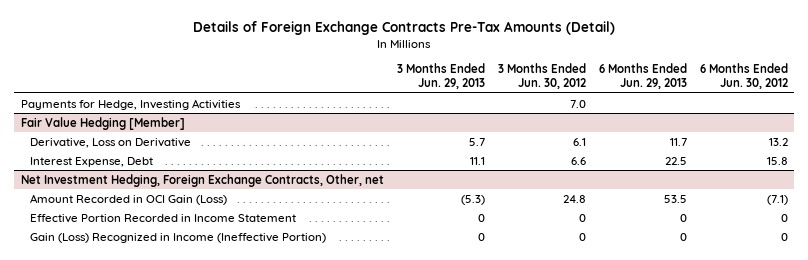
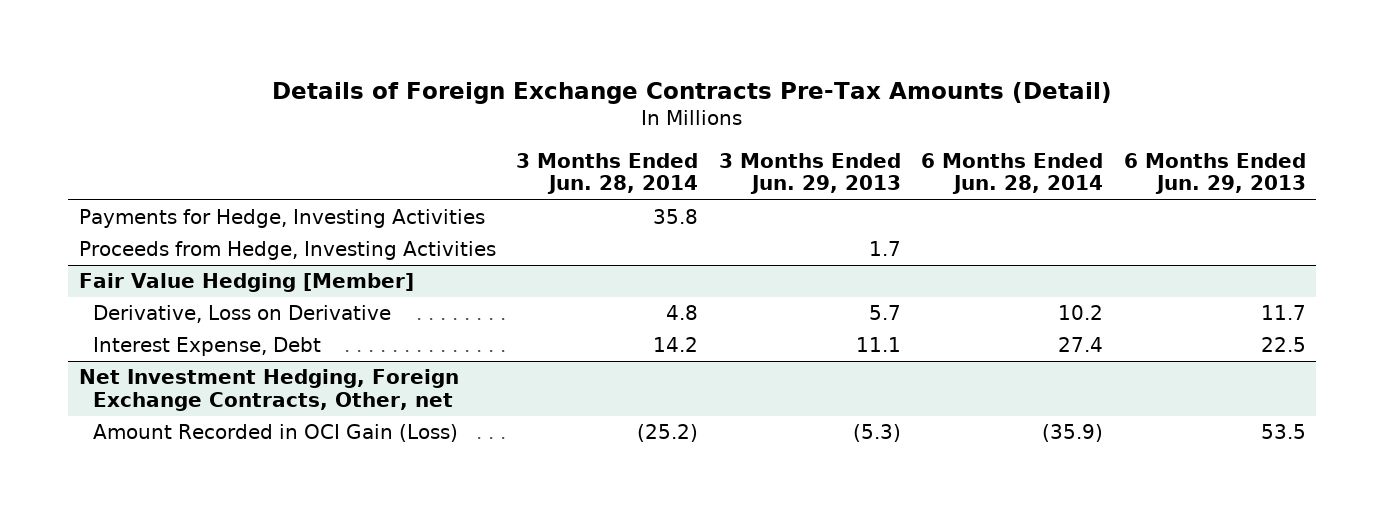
[497,62,586,90] 3 Months Ended Jun. 30, 2012 -> none
[699,62,788,90] 6 Months Ended Jun. 30, 2012 -> none
none -> [516,152,699,195] 3 Months Ended Jun. 28, 2014
none -> [921,152,1104,195] 6 Months Ended Jun. 28, 2014
none -> [78,241,496,261] Proceeds from Hedge, Investing Activities
[29,213,296,223] Effective Portion Recorded in Income Statement -> none
[29,232,326,243] Gain (Loss) Recognized in Income (Ineffective Portion) -> none

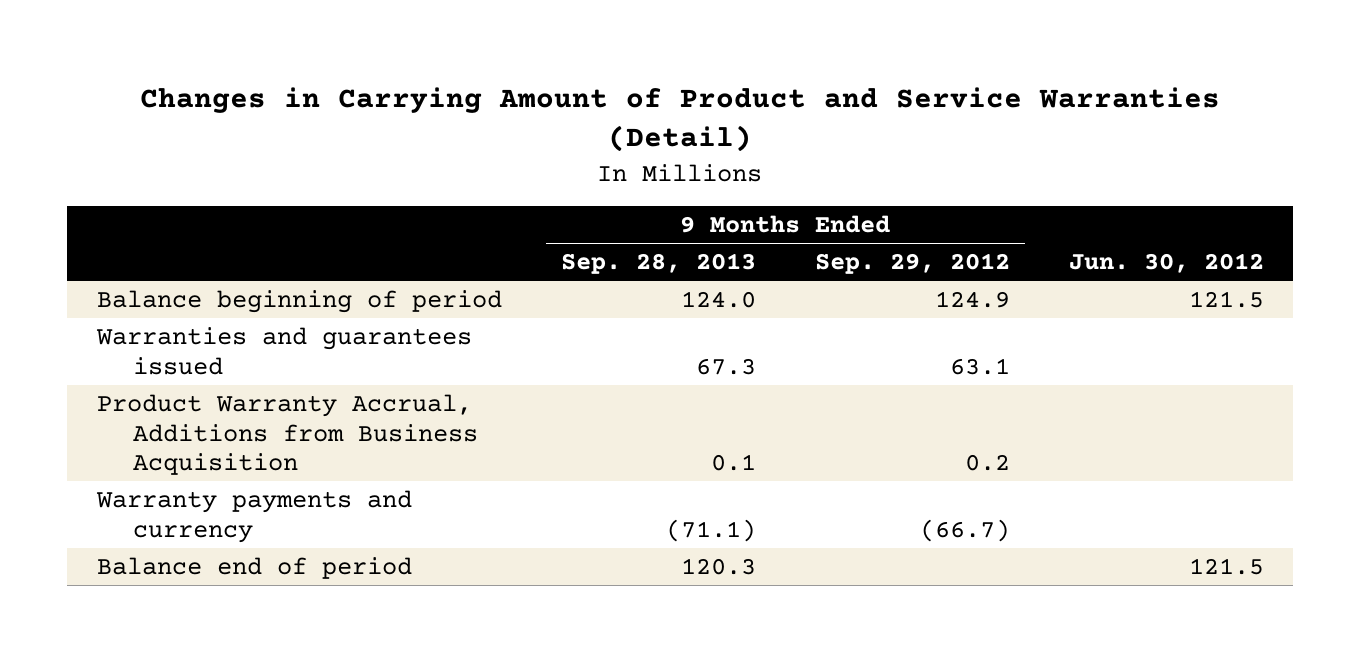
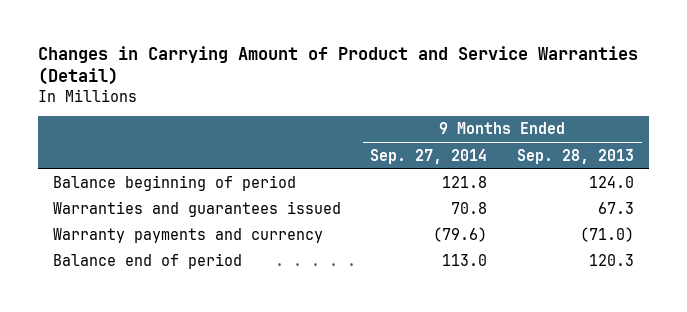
[814,253,1010,275] Sep. 29, 2012 -> none
[1068,253,1264,274] Jun. 30, 2012 -> none
none -> [370,148,488,164] Sep. 27, 2014
[96,393,478,476] Product Warranty Accrual, Additions from Business Acquisition -> none
[665,518,756,542] (71.1) -> [580,227,635,243] (71.0)

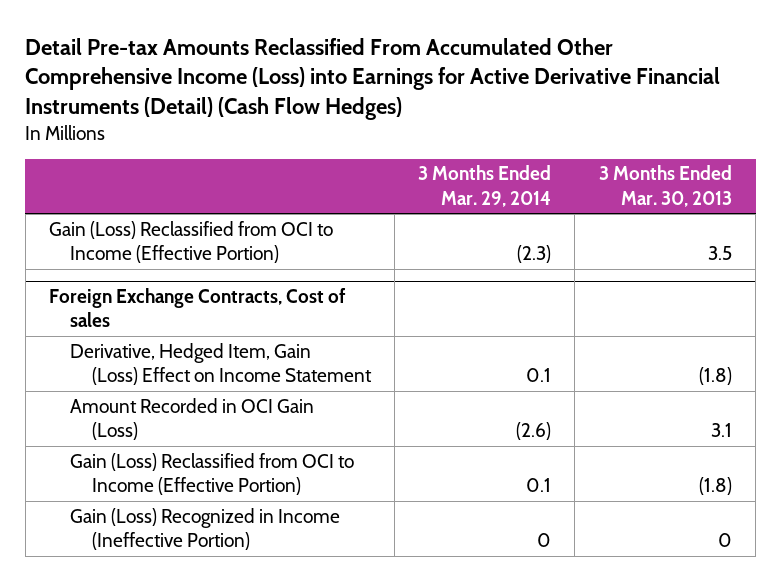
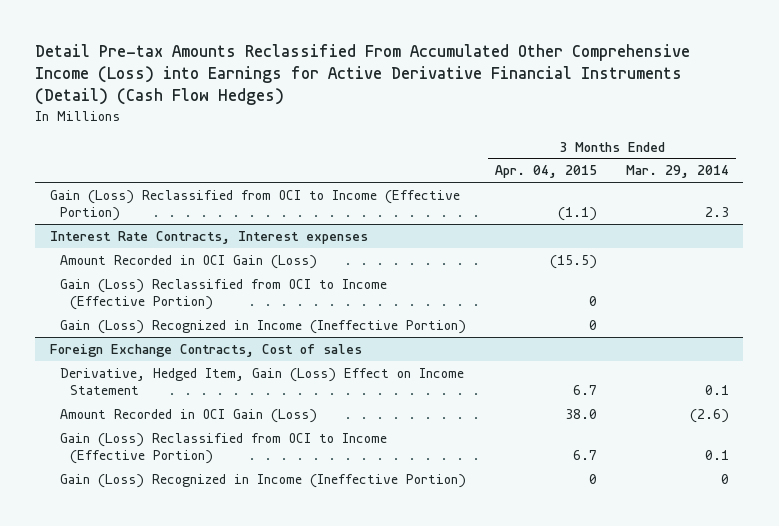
[598,165,732,207] 3 Months Ended Mar. 30, 2013 -> none
none -> [494,165,597,179] Apr. 04, 2015
[517,245,552,264] (2.3) -> [704,207,729,218] 2.3
none -> [49,230,368,244] Interest Rate Contracts, Interest expenses
none -> [59,254,317,269] Amount Recorded in OCI Gain (Loss)
none -> [59,278,387,311] Gain (Loss) Reclassified from OCI to Income (Effective Portion)
none -> [59,319,466,334] Gain (Loss) Recognized in Income (Ineffective Portion)

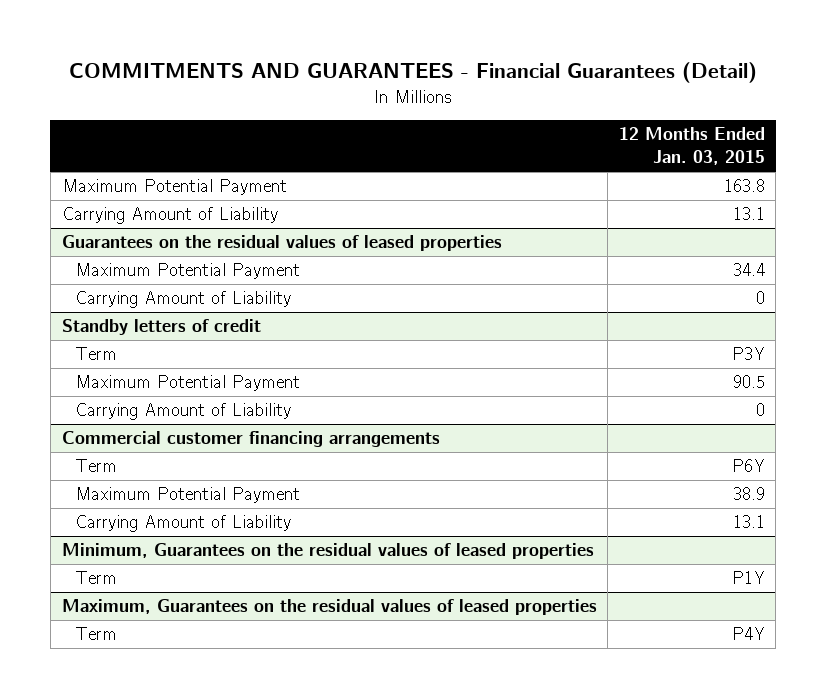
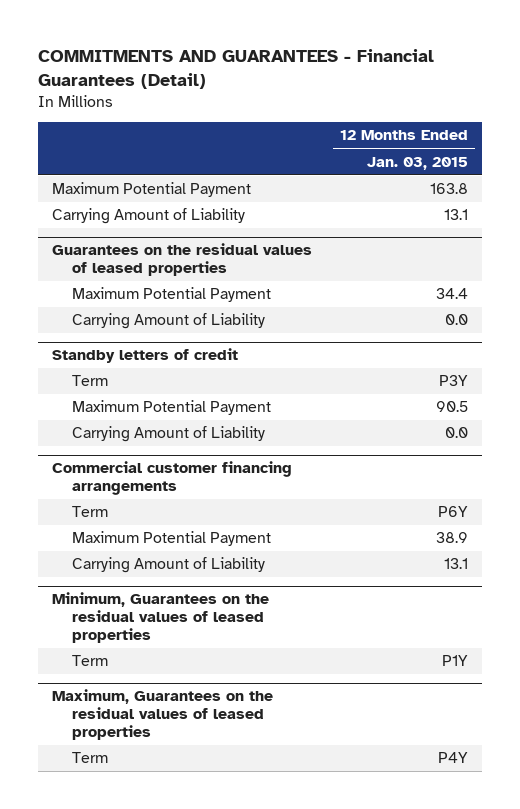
[755,291,765,305] 0 -> [444,314,468,326] 0.0
[755,403,765,417] 0 -> [444,427,468,439] 0.0

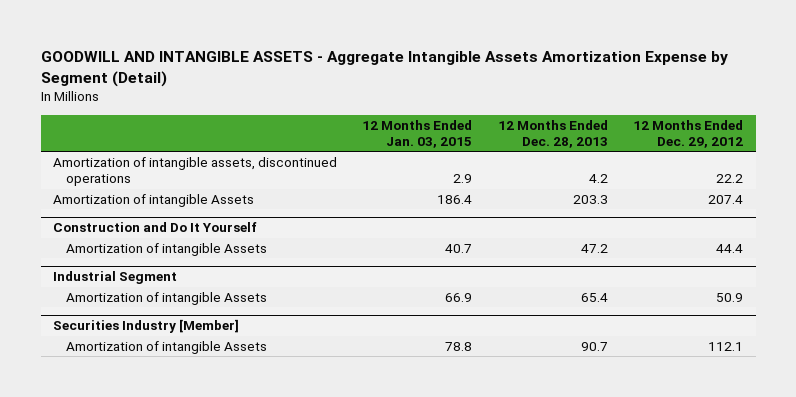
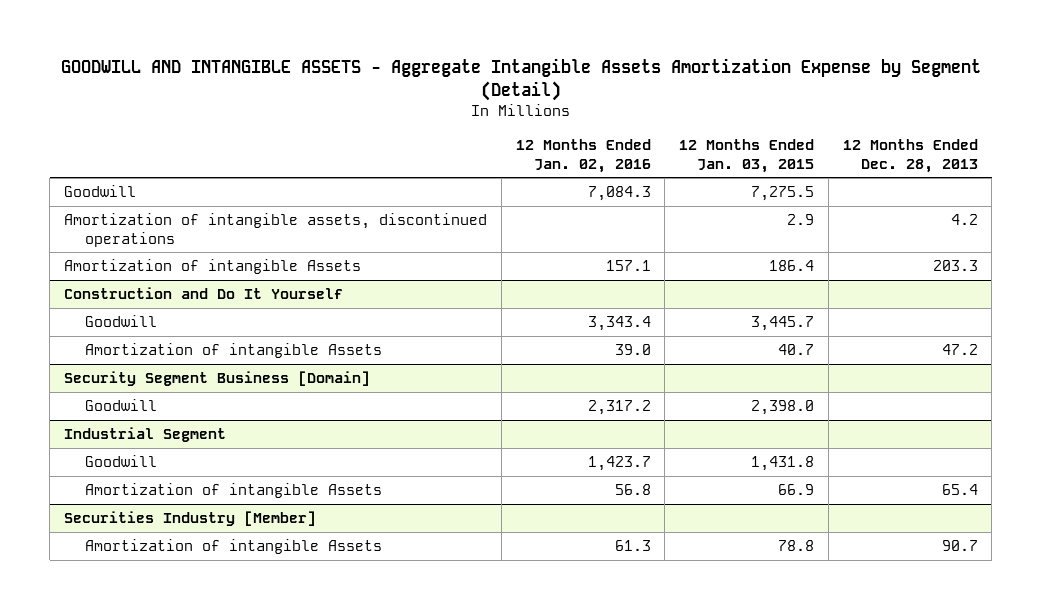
[632,119,743,148] 12 Months Ended Dec. 29, 2012 -> none
none -> [515,139,651,173] 12 Months Ended Jan. 02, 2016
none -> [64,185,137,198] Goodwill
none -> [84,315,157,328] Goodwill
none -> [64,371,371,387] Security Segment Business [Domain]
none -> [84,399,157,412] Goodwill
none -> [84,455,157,468] Goodwill

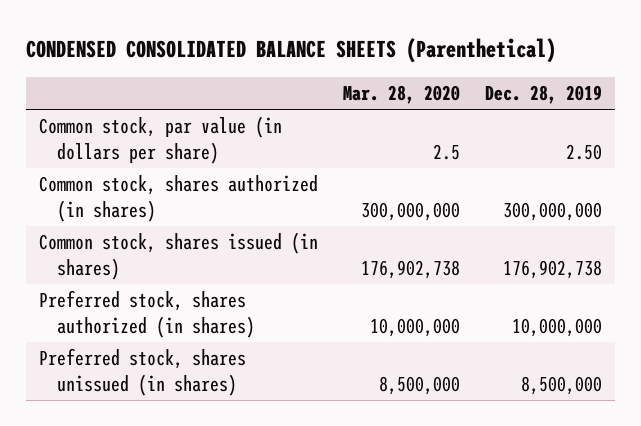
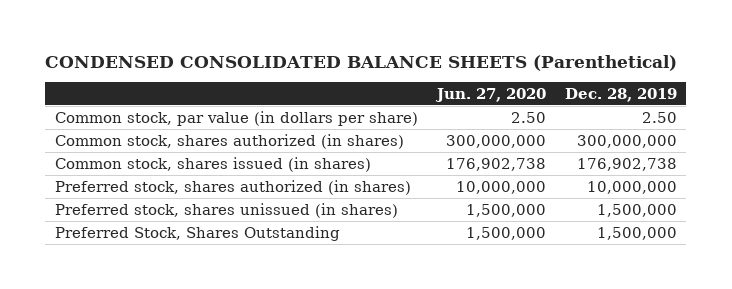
[342,85,460,105] Mar. 28, 2020 -> none
none -> [434,87,546,102] Jun. 27, 2020
[520,375,602,395] 8,500,000 -> [596,203,677,217] 1,500,000
none -> [54,225,340,241] Preferred Stock, Shares Outstanding

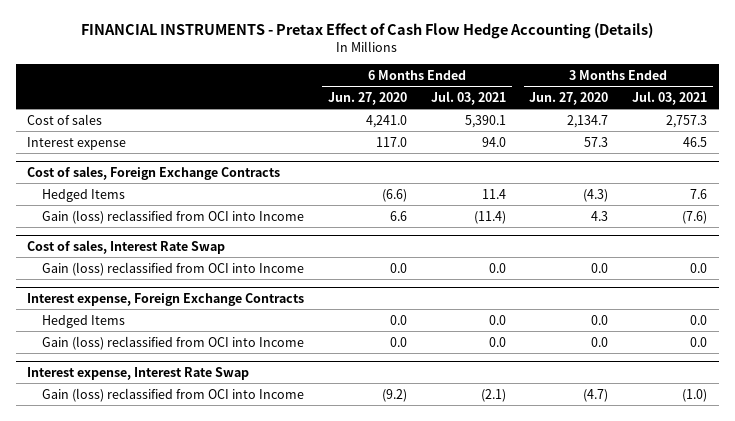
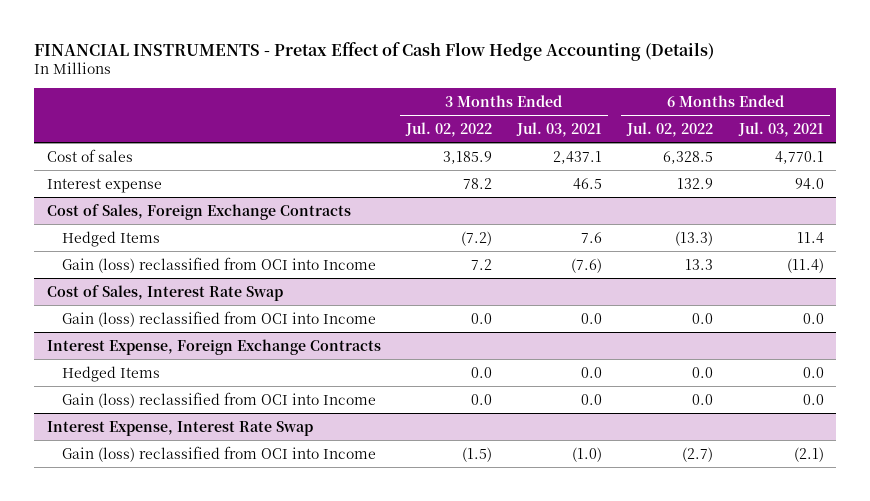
[328,91,408,105] Jun. 27, 2020 -> none
[529,91,609,105] Jun. 27, 2020 -> none
none -> [404,121,492,137] Jul. 02, 2022
none -> [626,121,714,137] Jul. 02, 2022
[464,114,506,128] 5,390.1 -> [774,150,824,164] 4,770.1
[666,114,708,128] 2,757.3 -> [553,150,603,164] 2,437.1
[27,165,281,180] Cost of sales, Foreign Exchange Contracts -> [46,203,351,220] Cost of Sales, Foreign Exchange Contracts
[27,239,226,254] Cost of sales, Interest Rate Swap -> [46,284,283,301] Cost of Sales, Interest Rate Swap
[27,292,305,306] Interest expense, Foreign Exchange Contracts -> [46,338,381,355] Interest Expense, Foreign Exchange Contracts
[27,366,250,380] Interest expense, Interest Rate Swap -> [46,420,313,436] Interest Expense, Interest Rate Swap

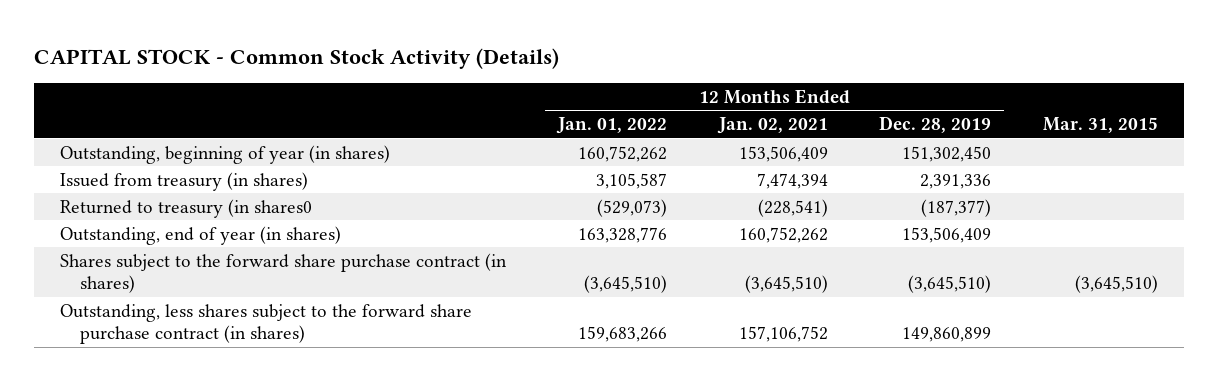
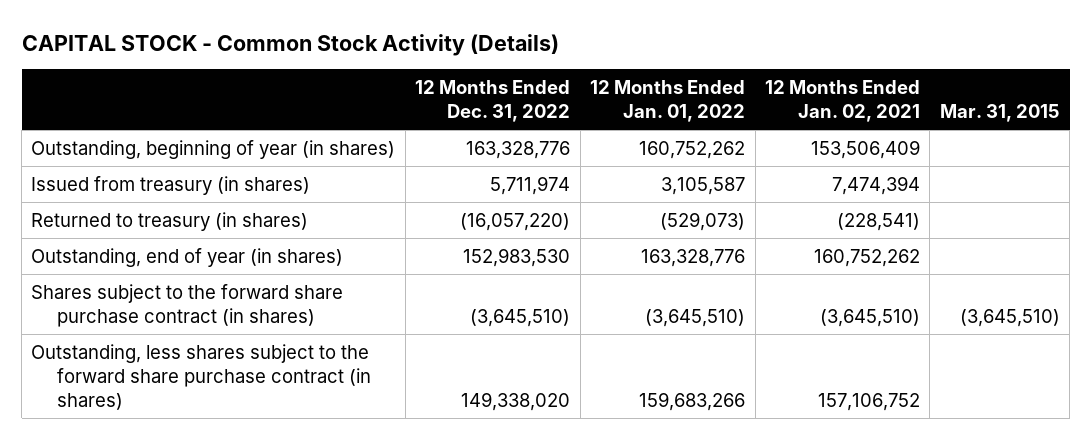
[879,116,992,134] Dec. 28, 2019 -> none
none -> [415,79,571,122] 12 Months Ended Dec. 31, 2022
[59,198,312,218] Returned to treasury (in shares0 -> [31,211,309,231] Returned to treasury (in shares)

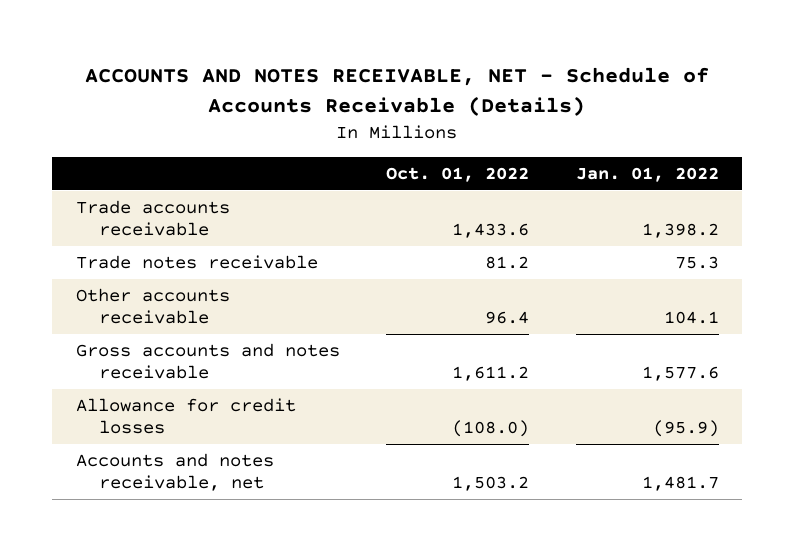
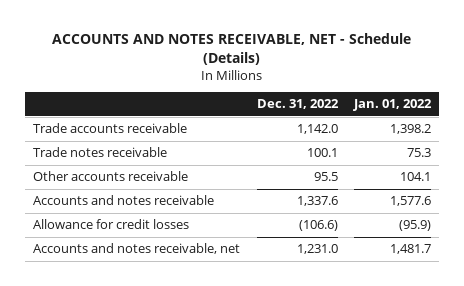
[85,67,710,116] ACCOUNTS AND NOTES RECEIVABLE, NET - Schedule of Accounts Receivable (Details) -> [52,33,412,66] ACCOUNTS AND NOTES RECEIVABLE, NET - Schedule (Details)
[386,166,530,182] Oct. 01, 2022 -> none
none -> [256,99,339,110] Dec. 31, 2022
[75,343,340,380] Gross accounts and notes receivable -> [33,195,215,206] Accounts and notes receivable

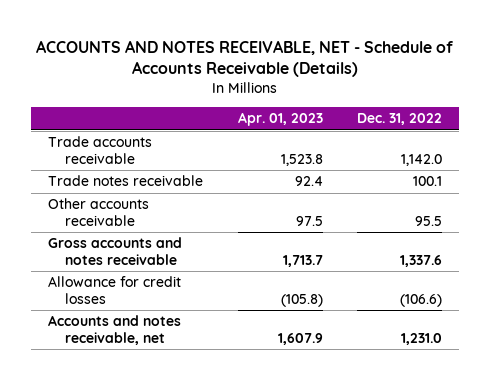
[52,33,412,66] ACCOUNTS AND NOTES RECEIVABLE, NET - Schedule (Details) -> [36,39,454,78] ACCOUNTS AND NOTES RECEIVABLE, NET - Schedule of Accounts Receivable (Details)
[352,99,432,112] Jan. 01, 2022 -> none
none -> [237,112,323,127] Apr. 01, 2023
[33,195,215,206] Accounts and notes receivable -> [48,237,183,265] Gross accounts and notes receivable

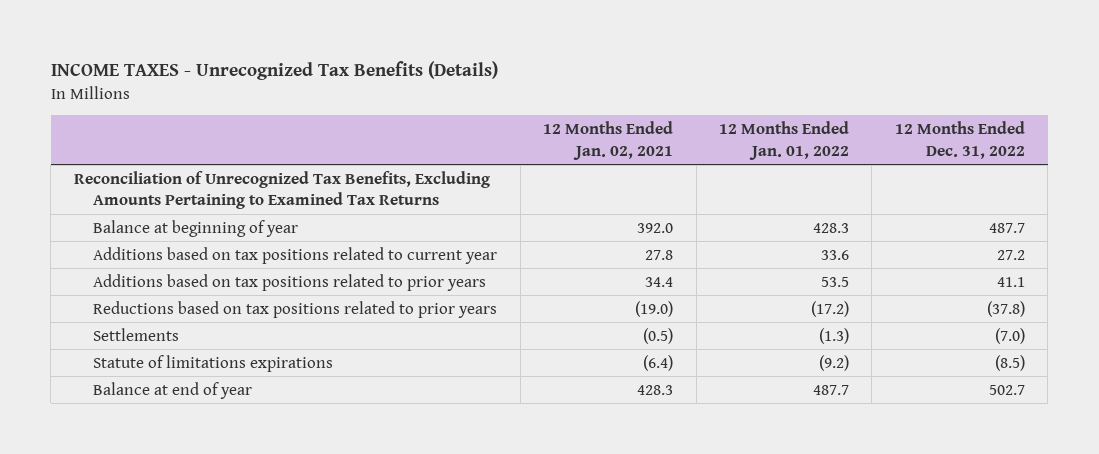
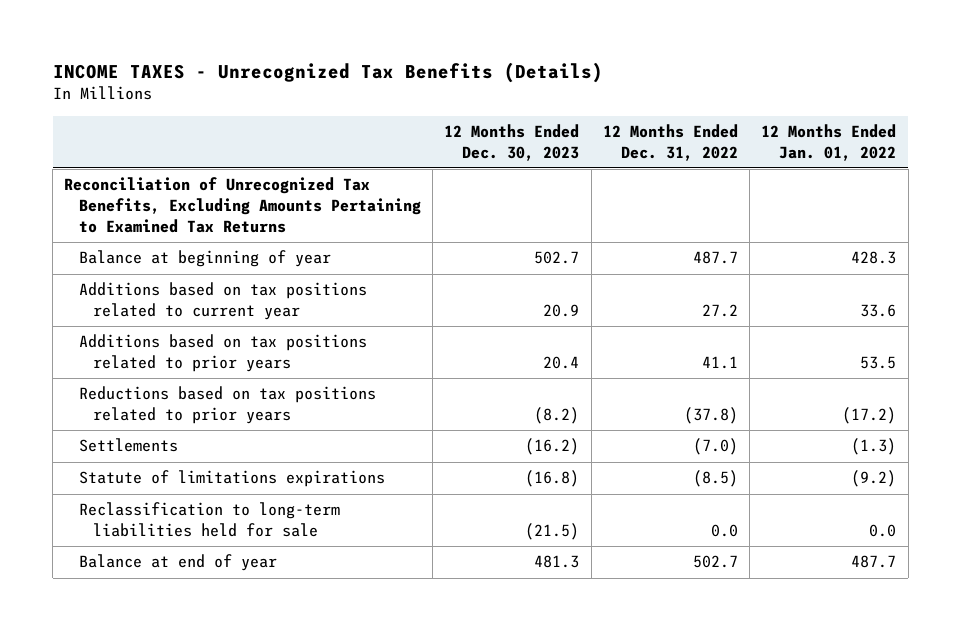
[543,121,674,160] 12 Months Ended Jan. 02, 2021 -> none
none -> [444,123,580,161] 12 Months Ended Dec. 30, 2023
none -> [78,502,340,538] Reclassification to long-term liabilities held for sale

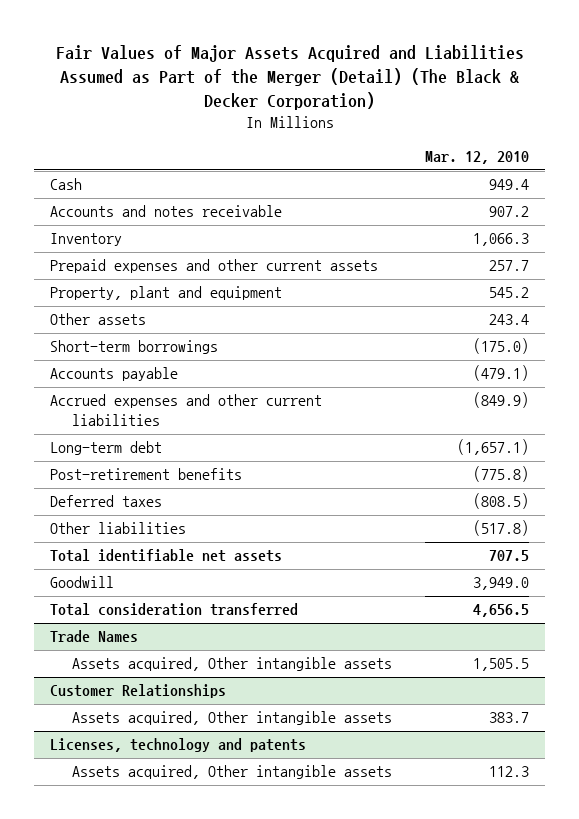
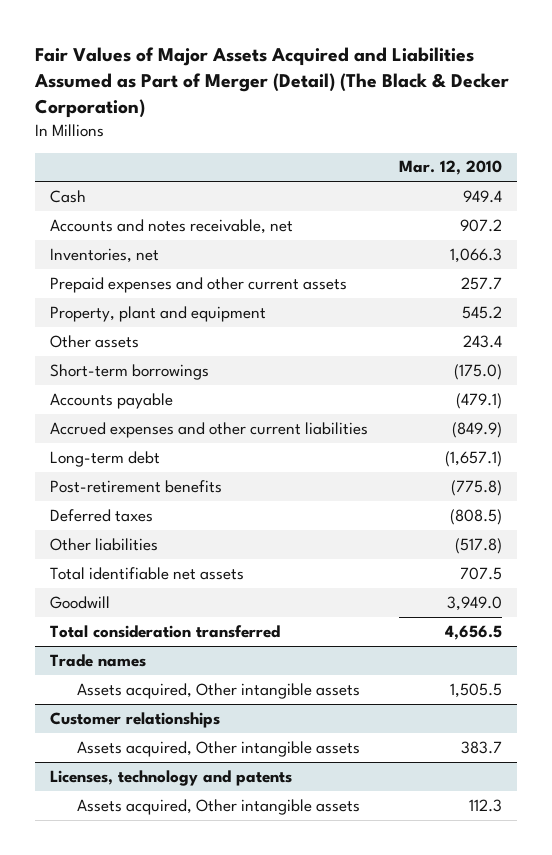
[55,45,524,111] Fair Values of Major Assets Acquired and Liabilities Assumed as Part of the Merger (Detail) (The Black & Decker Corporation) -> [34,47,510,119] Fair Values of Major Assets Acquired and Liabilities Assumed as Part of Merger (Detail) (The Black & Decker Corporation)
[50,205,283,218] Accounts and notes receivable -> [50,218,294,234] Accounts and notes receivable, net
[50,233,123,247] Inventory -> [50,247,160,263] Inventories, net
[50,630,139,643] Trade Names -> [50,653,147,667] Trade names
[50,684,227,699] Customer Relationships -> [50,711,221,728] Customer relationships

